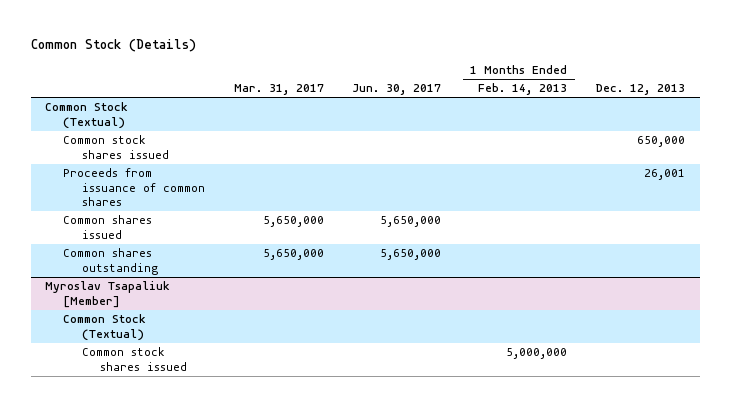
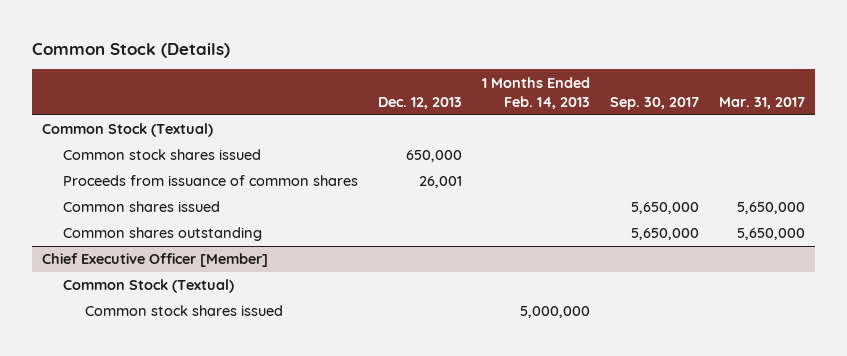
[352,84,442,96] Jun. 30, 2017 -> none
none -> [609,96,699,110] Sep. 30, 2017
[45,281,171,308] Myroslav Tsapaliuk [Member] -> [41,253,268,268] Chief Executive Officer [Member]

